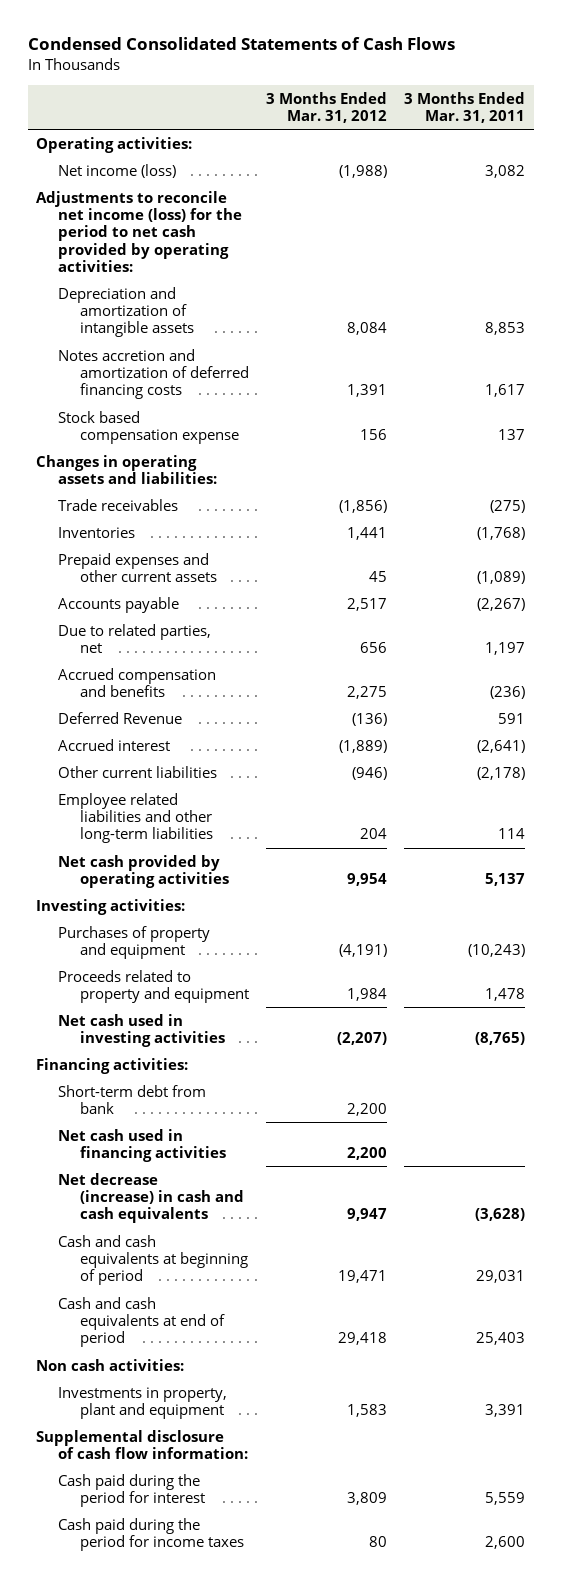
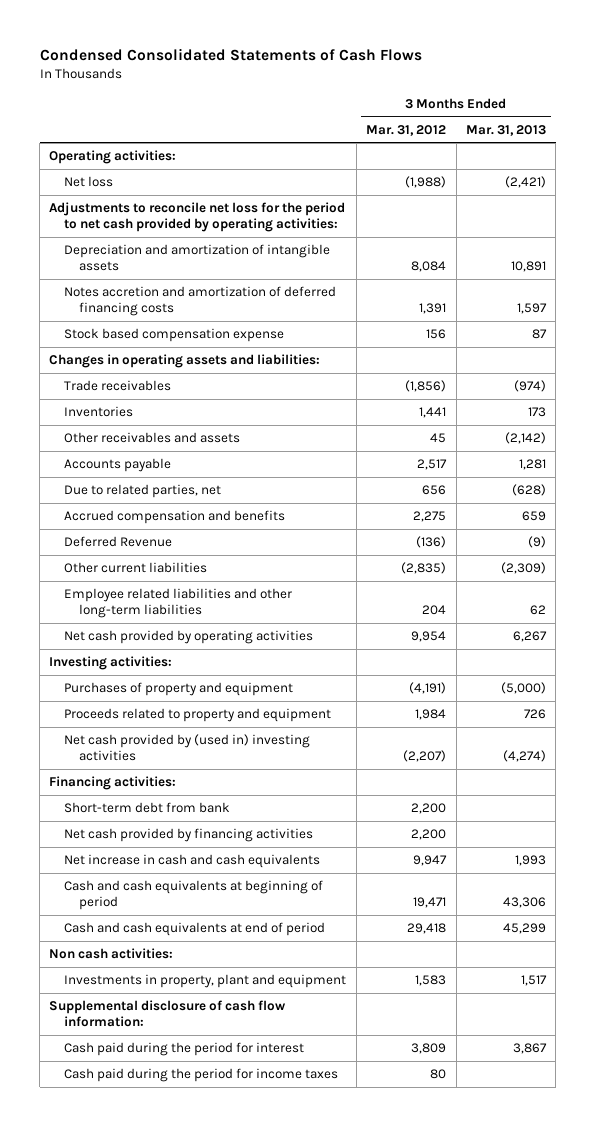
[404,91,526,124] 3 Months Ended Mar. 31, 2011 -> none
none -> [465,124,546,136] Mar. 31, 2013
[58,163,177,178] Net income (loss) -> [64,175,114,187] Net loss
[36,190,243,272] Adjustments to reconcile net income (loss) for the period to net cash provided by operating activities: -> [49,201,346,233] Adjustments to reconcile net loss for the period to net cash provided by operating activities:
[58,552,218,583] Prepaid expenses and other current assets -> none
none -> [64,431,241,443] Other receivables and assets
[58,738,171,751] Accrued interest -> none
[352,766,388,780] (946) -> [401,561,447,574] (2,835)
[58,1013,226,1048] Net cash used in investing activities -> [64,733,311,762] Net cash provided by (used in) investing activities
[58,1128,227,1163] Net cash used in financing activities -> [64,827,314,842] Net cash provided by financing activities
[58,1172,245,1224] Net decrease (increase) in cash and cash equivalents -> [64,853,321,868] Net increase in cash and cash equivalents

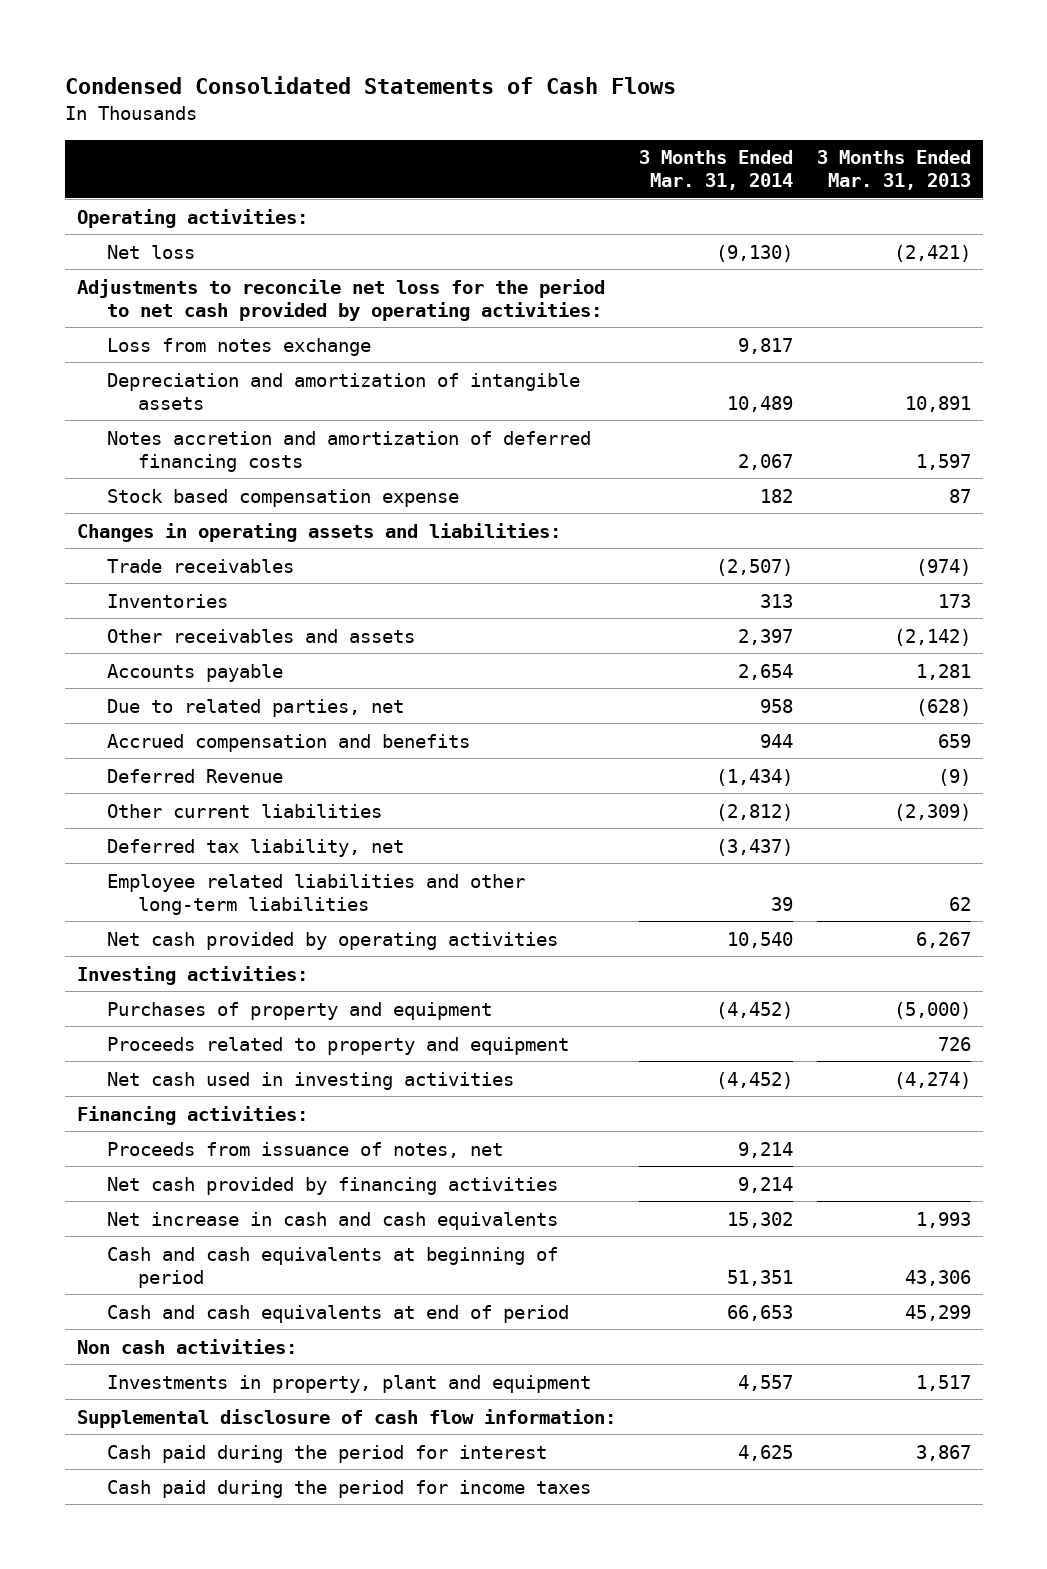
[366,124,447,136] Mar. 31, 2012 -> none
none -> [639,150,794,191] 3 Months Ended Mar. 31, 2014
none -> [107,337,372,356] Loss from notes exchange
none -> [107,838,405,857] Deferred tax liability, net
[64,733,311,762] Net cash provided by (used in) investing activities -> [107,1071,515,1090] Net cash used in investing activities
[64,801,231,813] Short-term debt from bank -> none
none -> [107,1141,504,1158] Proceeds from issuance of notes, net

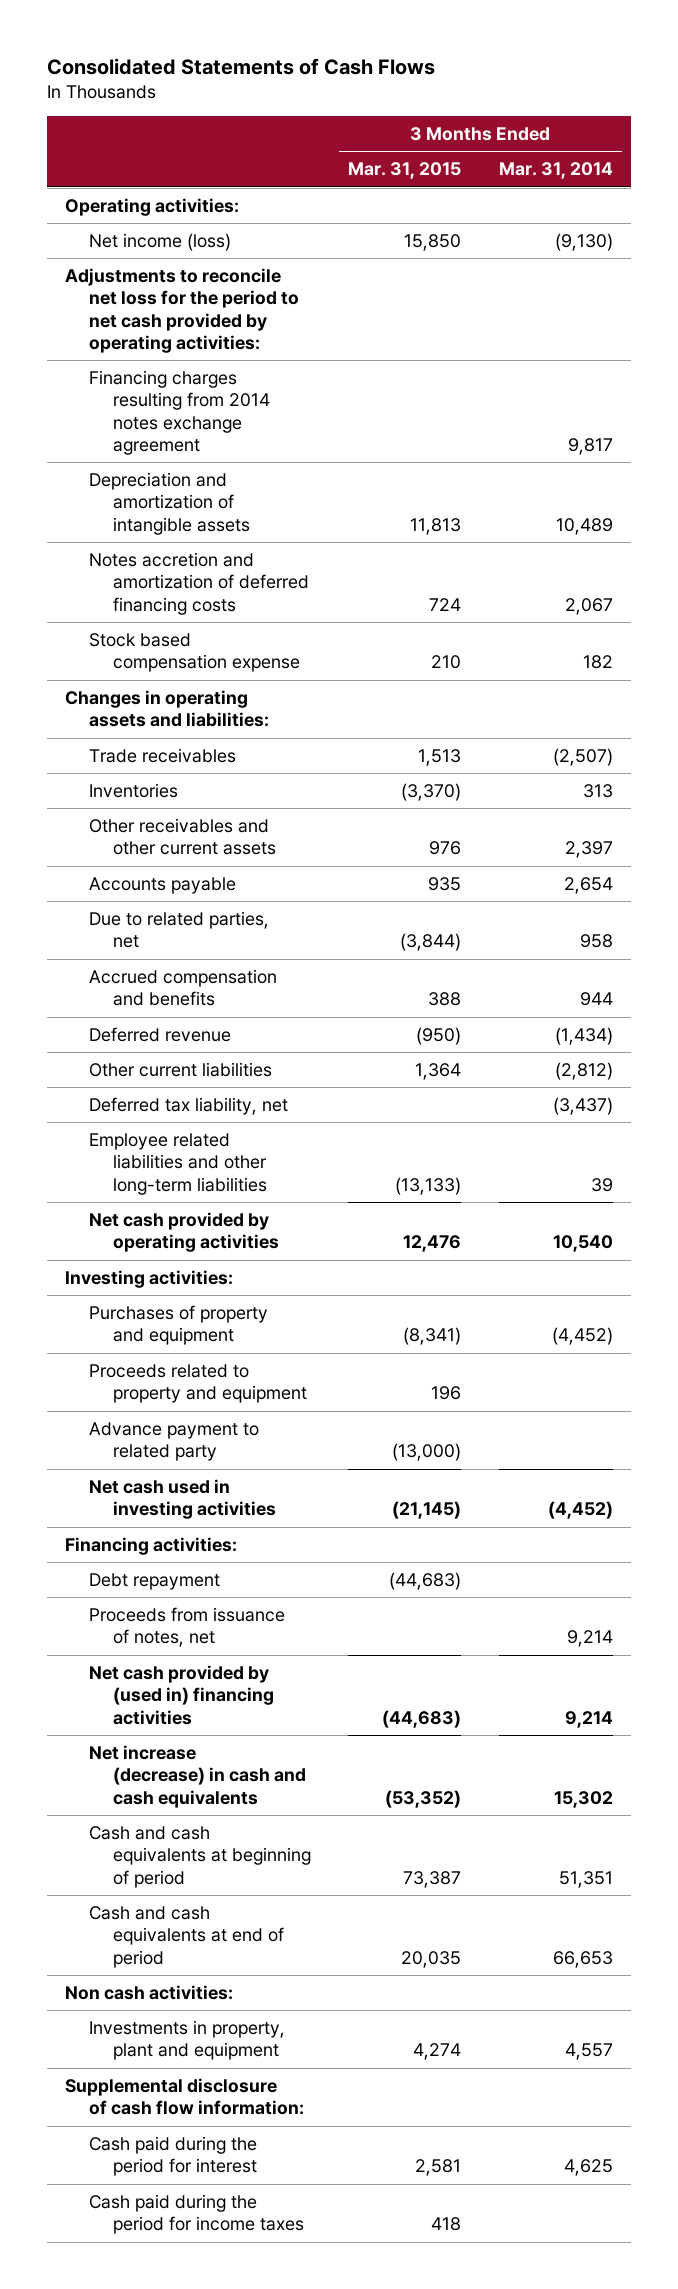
[64,76,676,95] Condensed Consolidated Statements of Cash Flows -> [46,58,435,76] Consolidated Statements of Cash Flows
[816,150,971,191] 3 Months Ended Mar. 31, 2013 -> none
none -> [348,162,462,180] Mar. 31, 2015
[107,244,196,259] Net loss -> [89,233,232,252] Net income (loss)
[107,337,372,356] Loss from notes exchange -> [89,370,271,455] Financing charges resulting from 2014 notes exchange agreement
[107,628,416,643] Other receivables and assets -> [89,818,277,856] Other receivables and other current assets
[107,768,284,783] Deferred Revenue -> [89,1027,232,1043] Deferred revenue
none -> [89,1422,260,1462] Advance payment to related party
none -> [89,1573,221,1591] Debt repayment
[107,1176,559,1195] Net cash provided by financing activities -> [89,1665,275,1725] Net cash provided by (used in) financing activities
[107,1211,559,1230] Net increase in cash and cash equivalents -> [89,1745,307,1808] Net increase (decrease) in cash and cash equivalents

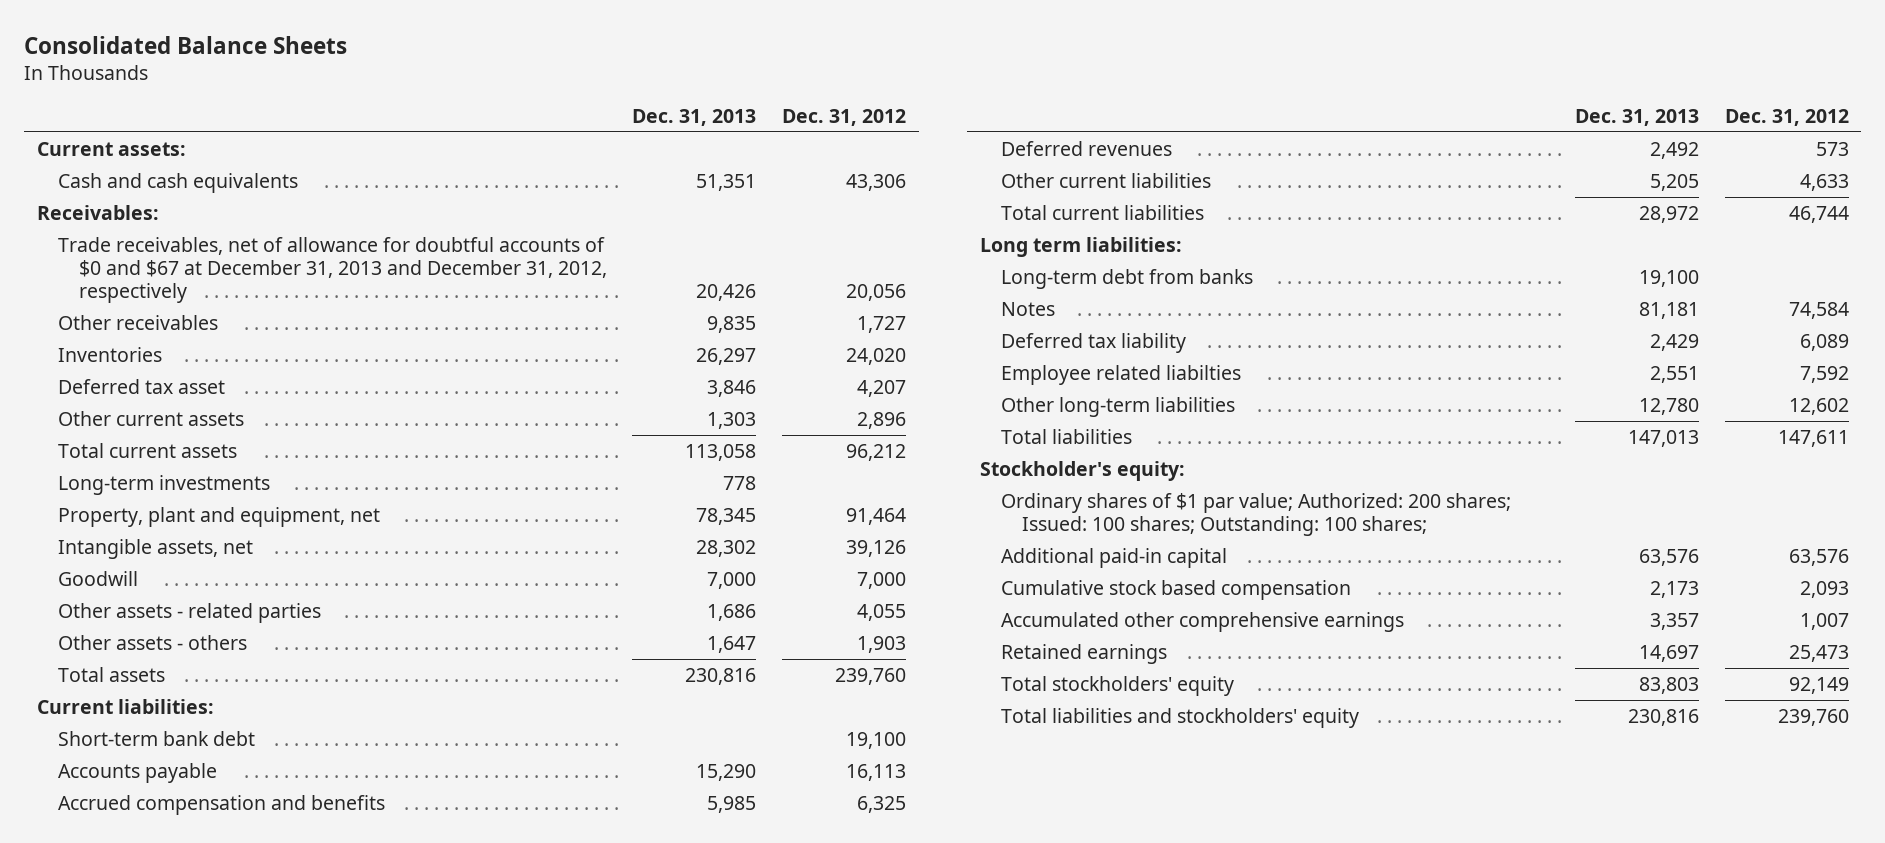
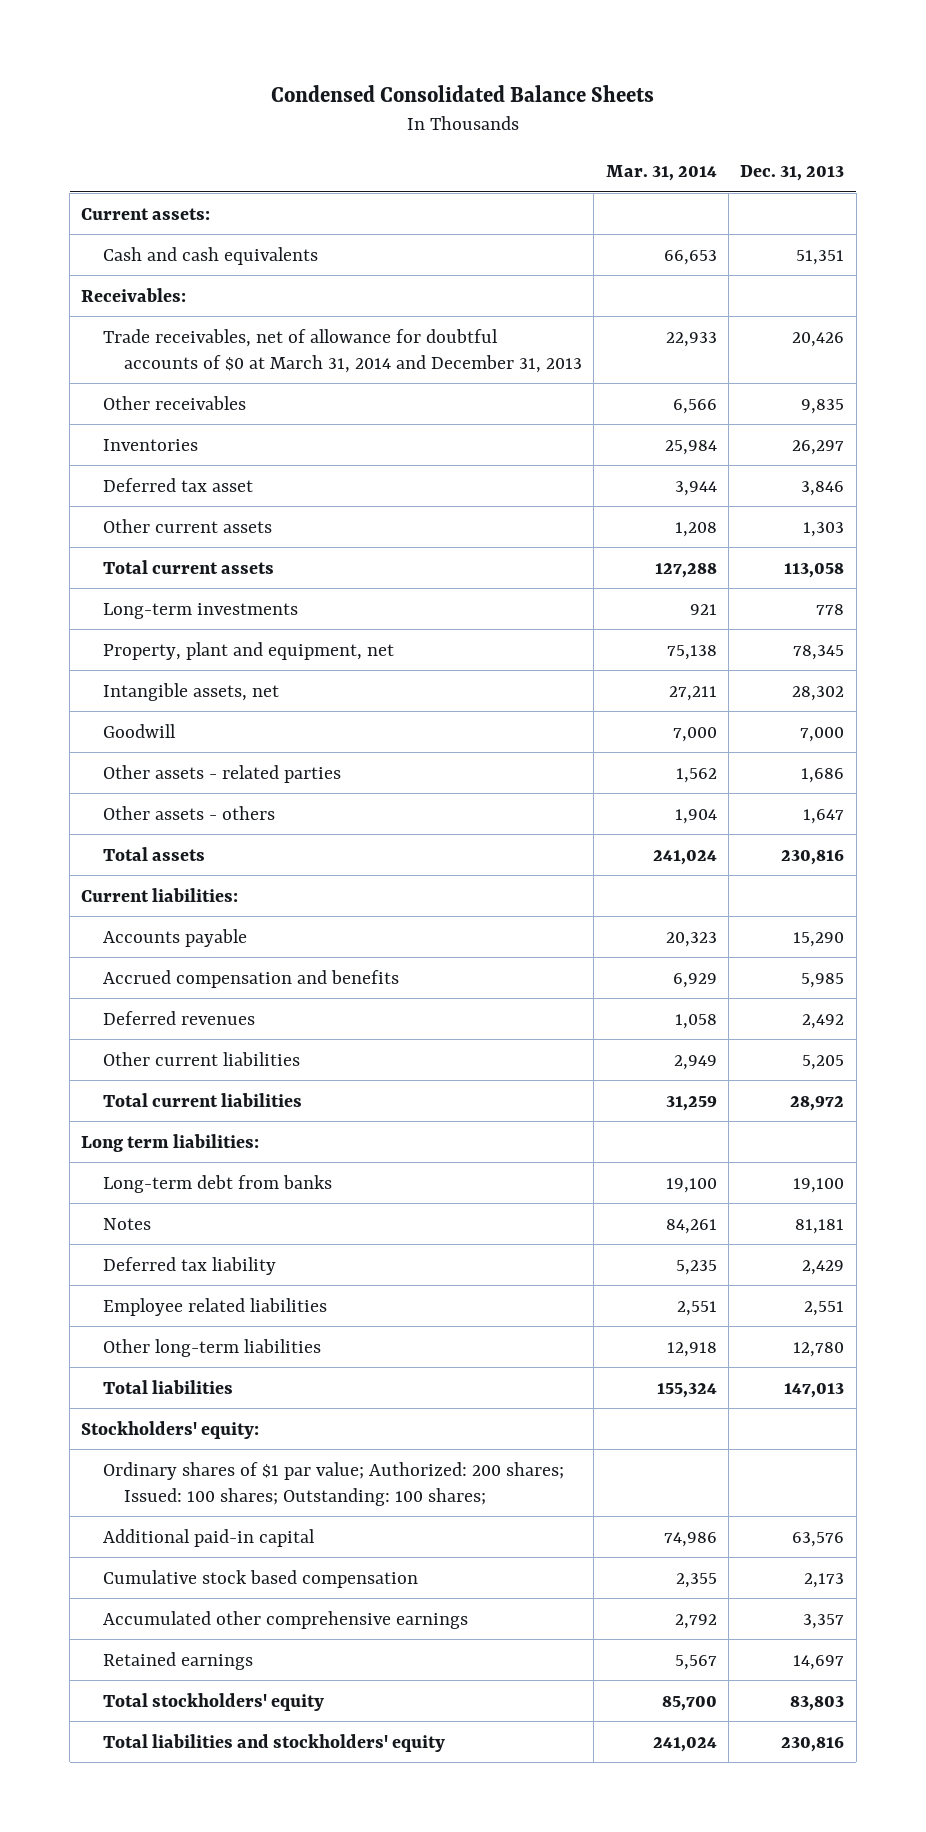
[24,36,348,55] Consolidated Balance Sheets -> [270,84,654,102] Condensed Consolidated Balance Sheets
[781,108,906,126] Dec. 31, 2012 -> none
none -> [605,164,717,181] Mar. 31, 2014
[57,236,607,303] Trade receivables, net of allowance for doubtful accounts of $0 and $67 at December 31, 2013 and December 31, 2012, respectively -> [102,328,582,373] Trade receivables, net of allowance for doubtful accounts of $0 at March 31, 2014 and December 31, 2013
[57,730,255,746] Short-term bank debt -> none
[1000,364,1241,385] Employee related liabilties -> [102,1297,327,1316] Employee related liabilities
[979,460,1185,481] Stockholder's equity: -> [81,1420,260,1439] Stockholders' equity:

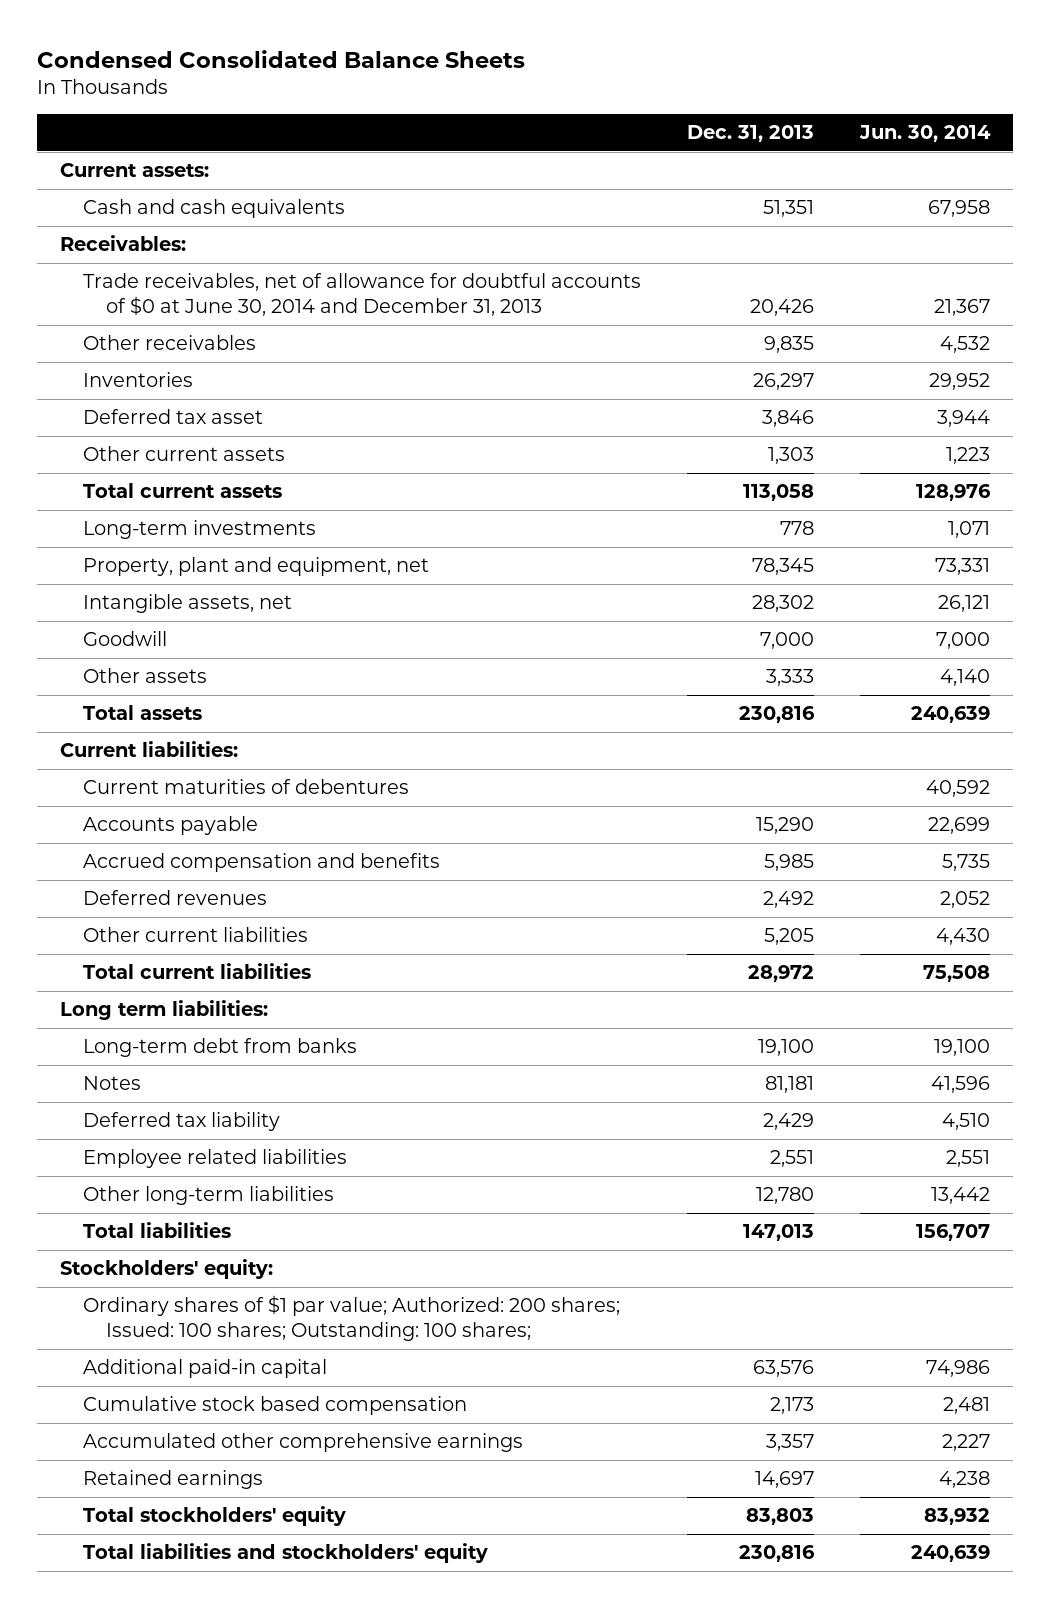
[605,164,717,181] Mar. 31, 2014 -> none
none -> [859,125,992,143] Jun. 30, 2014
[102,328,582,373] Trade receivables, net of allowance for doubtful accounts of $0 at March 31, 2014 and December 31, 2013 -> [82,273,641,317] Trade receivables, net of allowance for doubtful accounts of $0 at June 30, 2014 and December 31, 2013
[102,764,341,783] Other assets - related parties -> none
[102,805,275,820] Other assets - others -> [82,668,207,684] Other assets
[803,808,845,824] 1,647 -> [766,669,815,687] 3,333
none -> [82,779,409,795] Current maturities of debentures

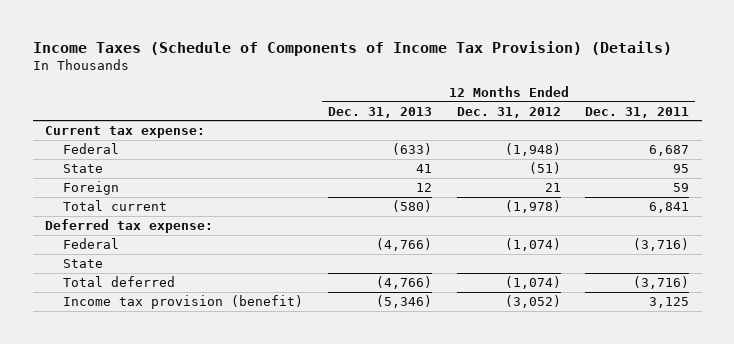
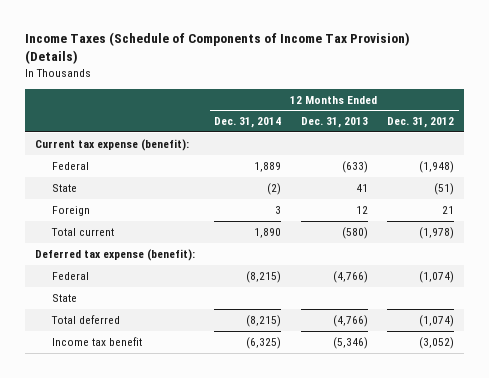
[585,106,690,118] Dec. 31, 2011 -> none
none -> [214,117,282,129] Dec. 31, 2014
[45,126,206,139] Current tax expense: -> [34,138,189,151] Current tax expense (benefit):
[45,219,214,234] Deferred tax expense: -> [34,248,195,261] Deferred tax expense (benefit):
[63,295,304,310] Income tax provision (benefit) -> [51,336,142,346] Income tax benefit

